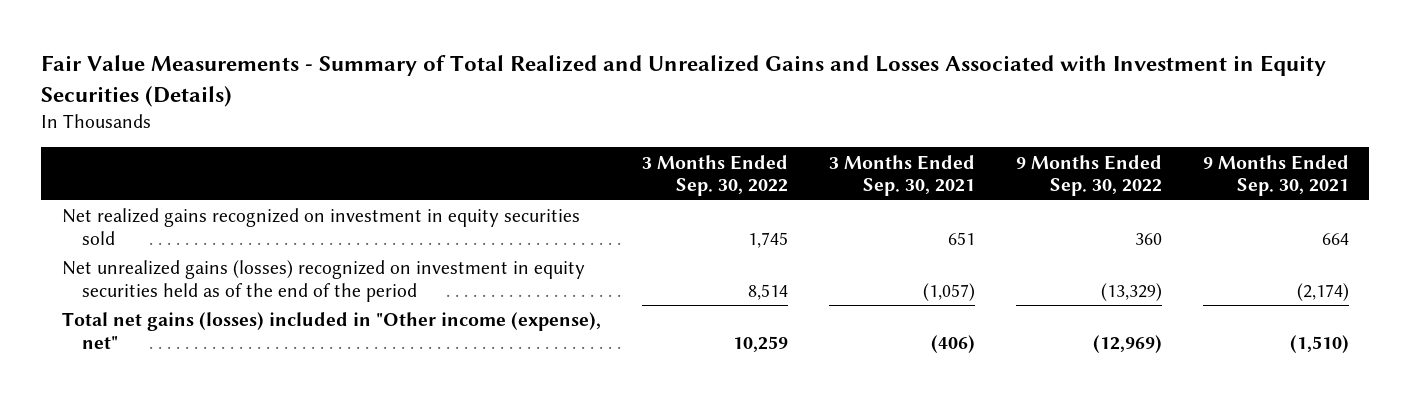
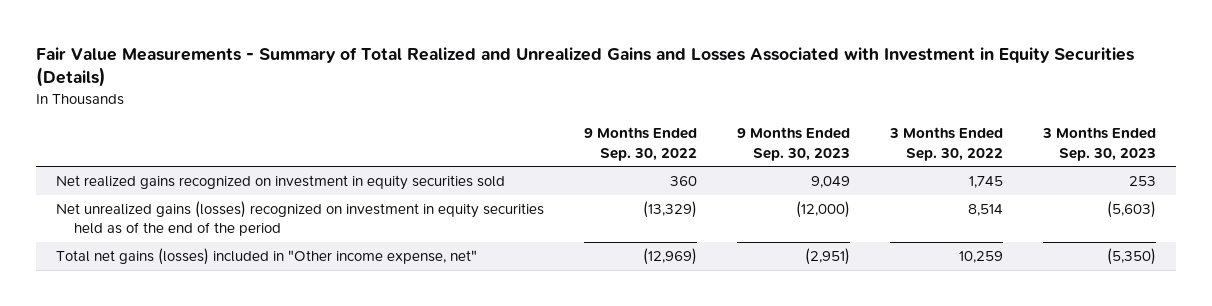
[828,154,975,196] 3 Months Ended Sep. 30, 2021 -> none
[1202,154,1349,196] 9 Months Ended Sep. 30, 2021 -> none
none -> [737,127,851,161] 9 Months Ended Sep. 30, 2023
none -> [1042,127,1157,161] 3 Months Ended Sep. 30, 2023
[61,312,601,349] Total net gains (losses) included in "Other income (expense), net" -> [56,248,478,266] Total net gains (losses) included in "Other income expense, net"

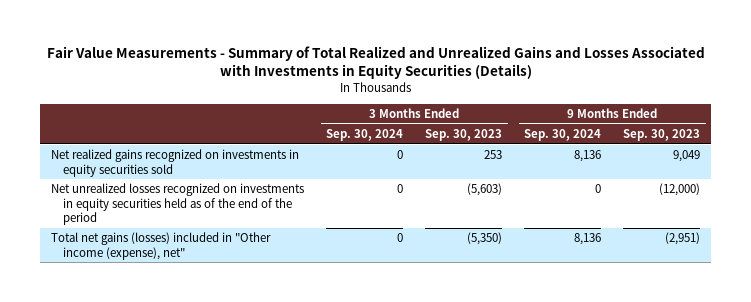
[36,46,1135,88] Fair Value Measurements - Summary of Total Realized and Unrealized Gains and Losses Associated with Investment in Equity Securities (Details) -> [46,46,705,80] Fair Value Measurements - Summary of Total Realized and Unrealized Gains and Losses Associated with Investments in Equity Securities (Details)
[584,127,698,161] 9 Months Ended Sep. 30, 2022 -> none
[889,127,1004,161] 3 Months Ended Sep. 30, 2022 -> none
none -> [326,128,404,141] Sep. 30, 2024
none -> [524,128,602,141] Sep. 30, 2024
[56,175,506,191] Net realized gains recognized on investment in equity securities sold -> [51,149,300,177] Net realized gains recognized on investments in equity securities sold
[56,201,545,237] Net unrealized gains (losses) recognized on investment in equity securities held as of the end of the period -> [51,183,305,225] Net unrealized losses recognized on investments in equity securities held as of the end of the period
[56,248,478,266] Total net gains (losses) included in "Other income expense, net" -> [51,232,272,260] Total net gains (losses) included in "Other income (expense), net"

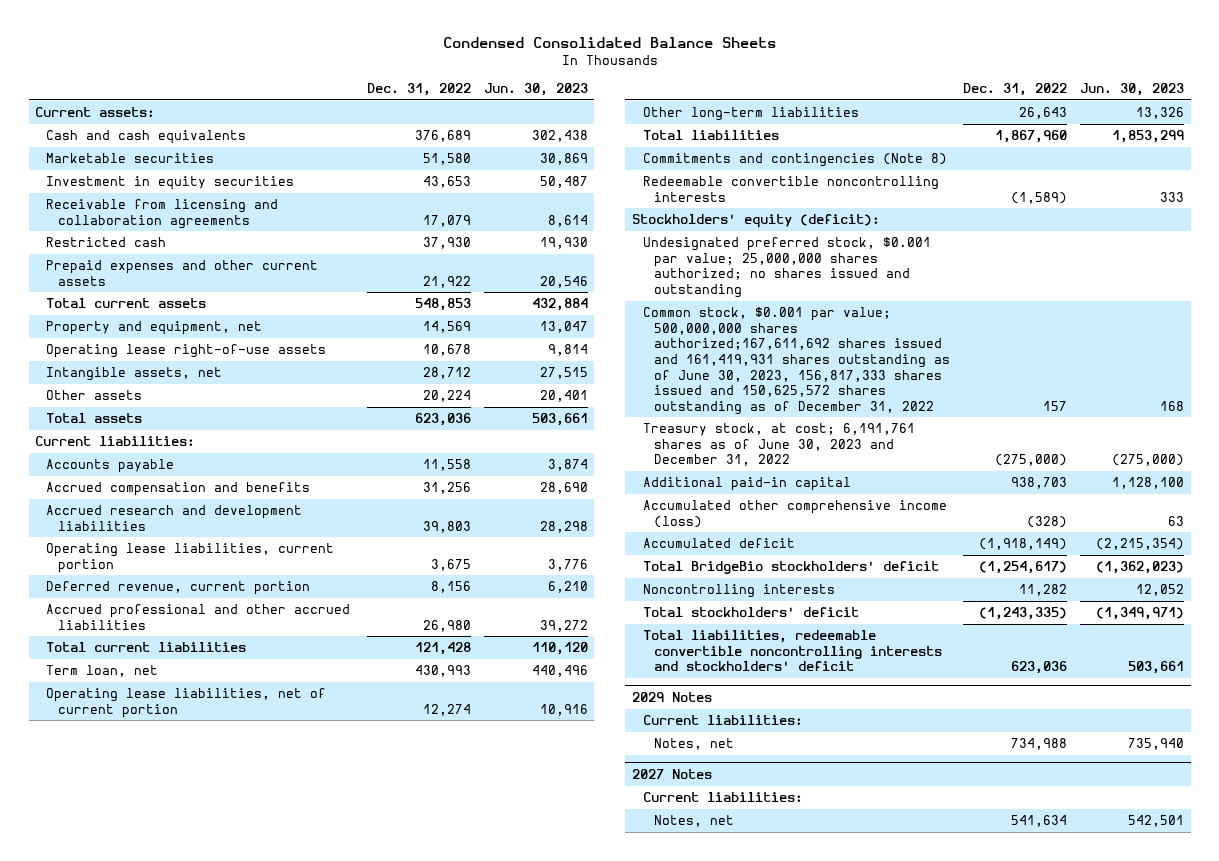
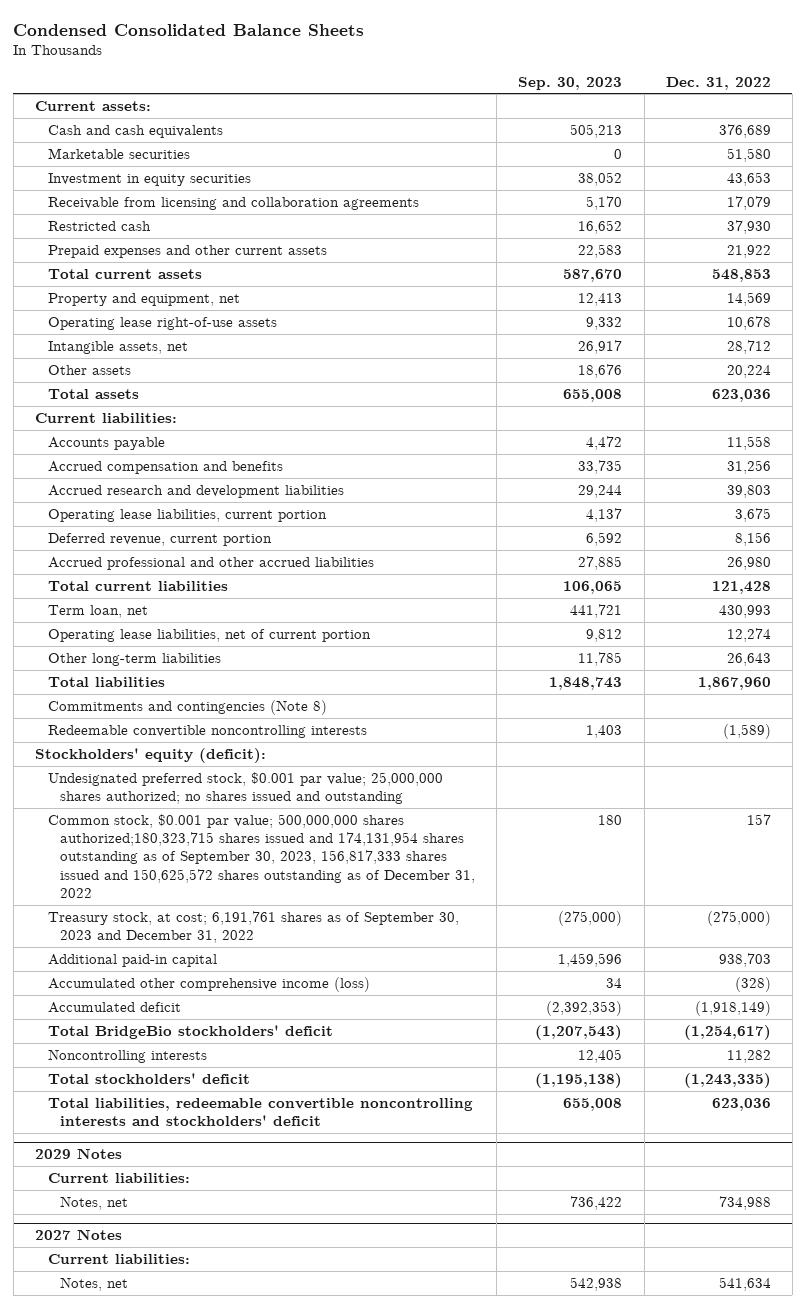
[483,82,588,96] Jun. 30, 2023 -> none
none -> [518,76,623,90] Sep. 30, 2023
[642,307,950,415] Common stock, $0.001 par value; 500,000,000 shares authorized;167,611,692 shares issued and 161,419,931 shares outstanding as of June 30, 2023, 156,817,333 shares issued and 150,625,572 shares outstanding as of December 31, 2022 -> [47,813,476,899] Common stock, $0.001 par value; 500,000,000 shares authorized;180,323,715 shares issued and 174,131,954 shares outstanding as of September 30, 2023, 156,817,333 shares issued and 150,625,572 shares outstanding as of December 31, 2022
[642,423,915,467] Treasury stock, at cost; 6,191,761 shares as of June 30, 2023 and December 31, 2022 -> [47,910,459,944] Treasury stock, at cost; 6,191,761 shares as of September 30, 2023 and December 31, 2022

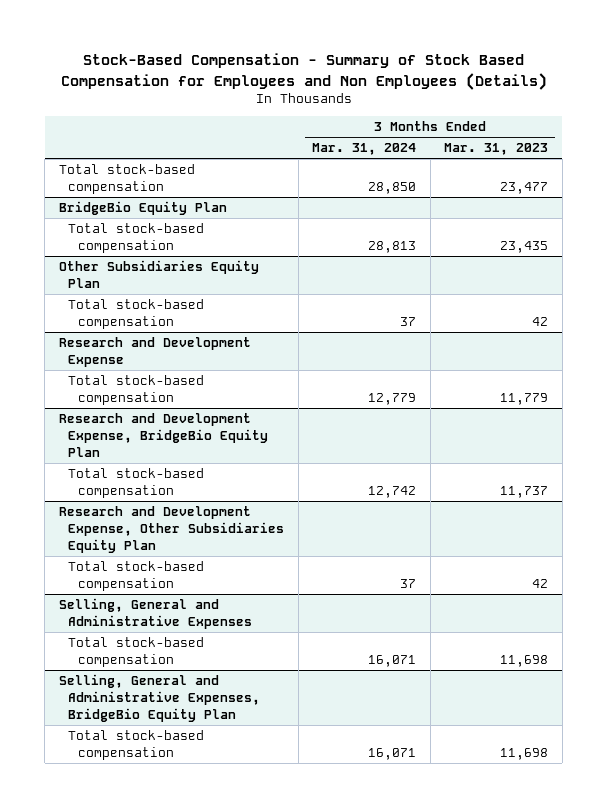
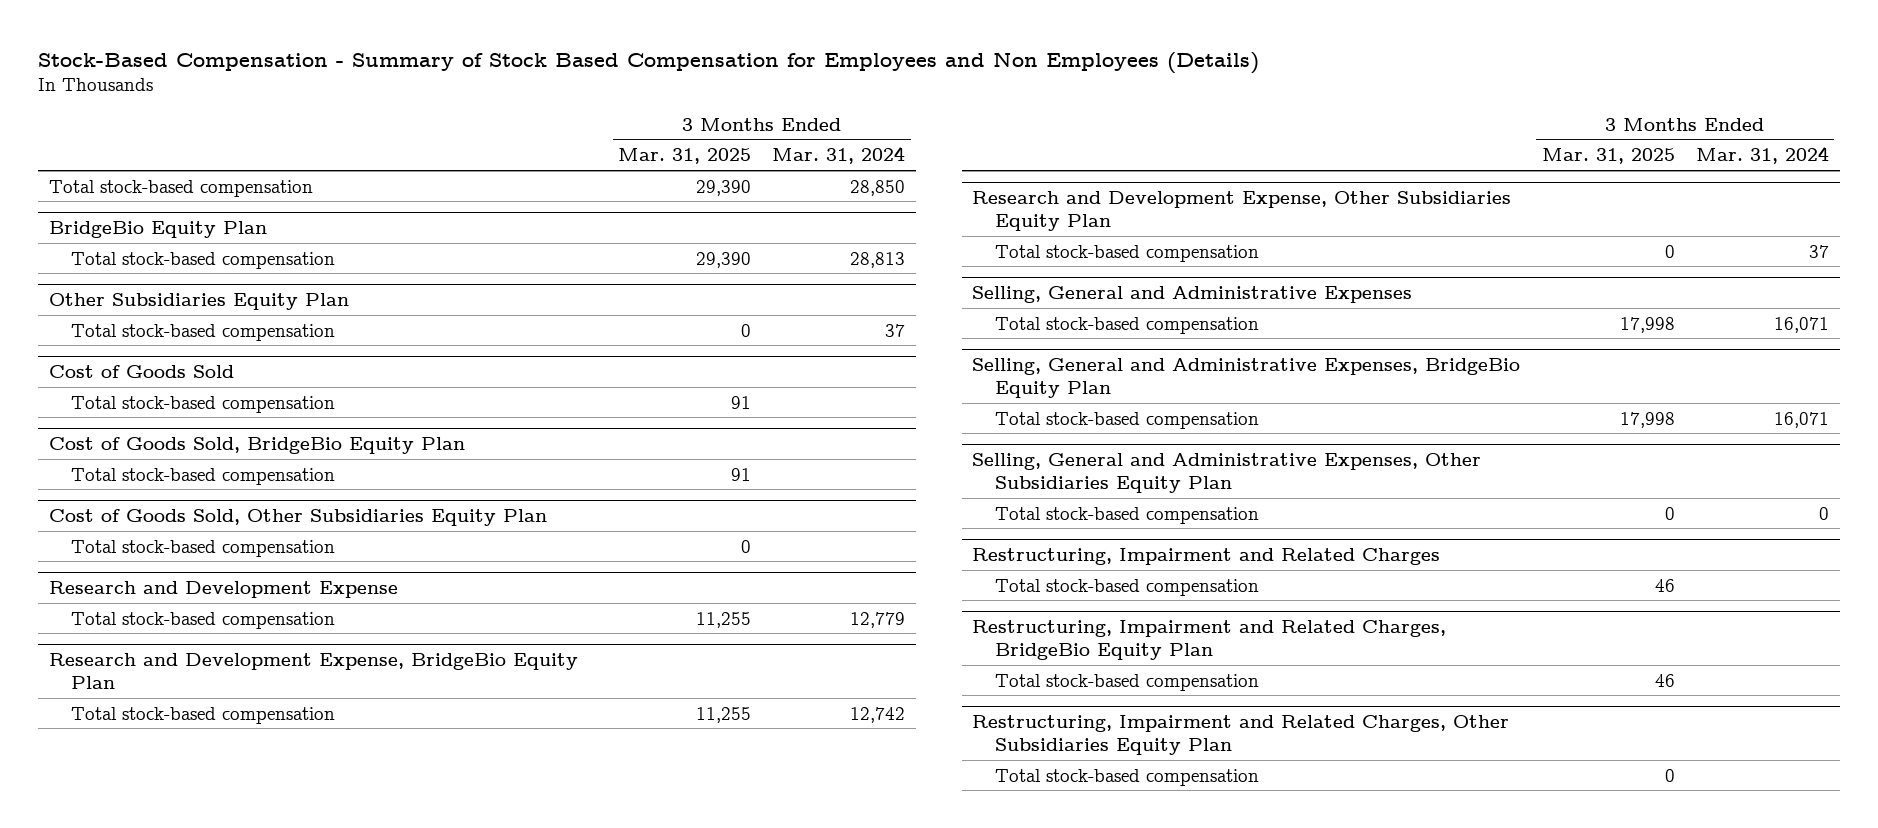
[444,143,549,156] Mar. 31, 2023 -> none
none -> [617,148,751,165] Mar. 31, 2025
none -> [48,364,234,378] Cost of Goods Sold
none -> [71,395,336,413] Total stock-based compensation
none -> [48,436,465,454] Cost of Goods Sold, BridgeBio Equity Plan
none -> [71,467,336,485] Total stock-based compensation
none -> [48,508,547,526] Cost of Goods Sold, Other Subsidiaries Equity Plan
none -> [71,539,336,557] Total stock-based compensation
none -> [972,452,1482,493] Selling, General and Administrative Expenses, Other Subsidiaries Equity Plan
none -> [995,506,1260,524] Total stock-based compensation
none -> [972,547,1441,565] Restructuring, Impairment and Related Charges
none -> [995,578,1260,596] Total stock-based compensation
none -> [972,619,1447,660] Restructuring, Impairment and Related Charges, BridgeBio Equity Plan
none -> [995,673,1260,691] Total stock-based compensation
none -> [972,714,1510,755] Restructuring, Impairment and Related Charges, Other Subsidiaries Equity Plan
none -> [995,768,1260,786] Total stock-based compensation

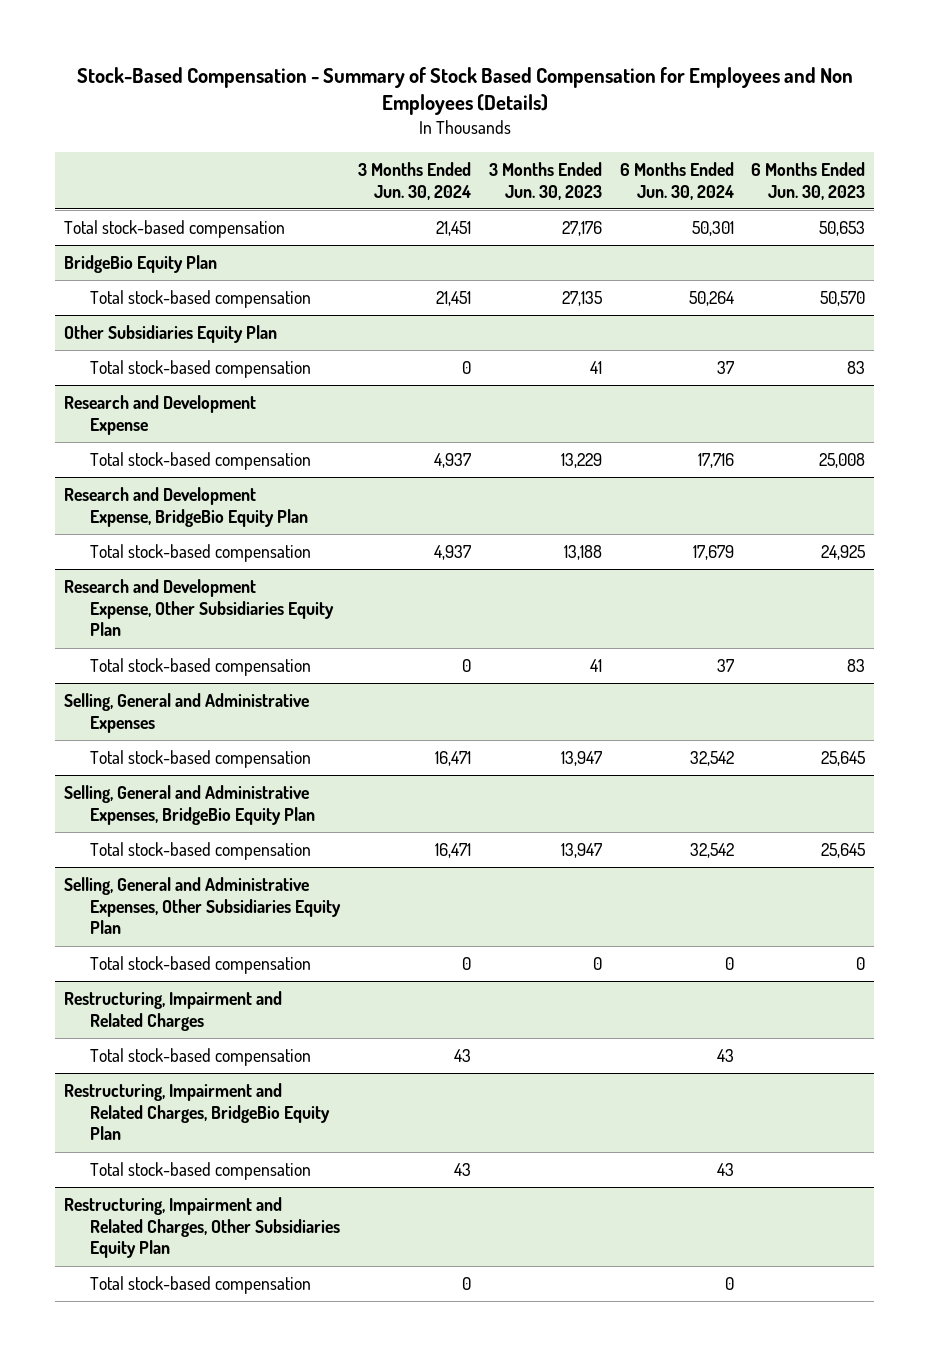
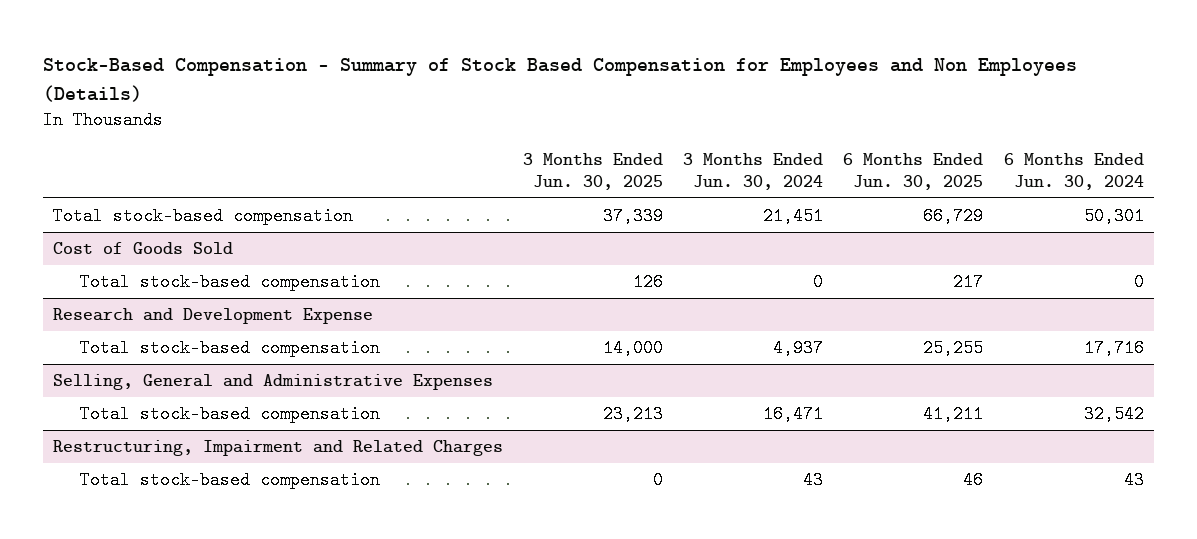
[488,162,602,200] 3 Months Ended Jun. 30, 2023 -> none
[751,162,866,200] 6 Months Ended Jun. 30, 2023 -> none
none -> [523,152,664,190] 3 Months Ended Jun. 30, 2025
none -> [843,152,984,190] 6 Months Ended Jun. 30, 2025
[64,255,218,274] BridgeBio Equity Plan -> none
[64,325,278,344] Other Subsidiaries Equity Plan -> none
[89,360,311,379] Total stock-based compensation -> none
none -> [53,241,234,254] Cost of Goods Sold
[435,291,471,307] 21,451 -> [813,272,824,291] 0
[688,291,734,307] 50,264 -> [1133,272,1144,291] 0
[64,487,308,527] Research and Development Expense, BridgeBio Equity Plan -> none
[89,544,311,563] Total stock-based compensation -> none
[64,579,334,637] Research and Development Expense, Other Subsidiaries Equity Plan -> none
[89,658,311,677] Total stock-based compensation -> none
[64,785,315,825] Selling, General and Administrative Expenses, BridgeBio Equity Plan -> none
[89,842,311,861] Total stock-based compensation -> none
[64,877,341,935] Selling, General and Administrative Expenses, Other Subsidiaries Equity Plan -> none
[89,956,311,975] Total stock-based compensation -> none
[64,1083,330,1141] Restructuring, Impairment and Related Charges, BridgeBio Equity Plan -> none
[89,1162,311,1181] Total stock-based compensation -> none
[64,1197,340,1259] Restructuring, Impairment and Related Charges, Other Subsidiaries Equity Plan -> none
[89,1276,311,1295] Total stock-based compensation -> none

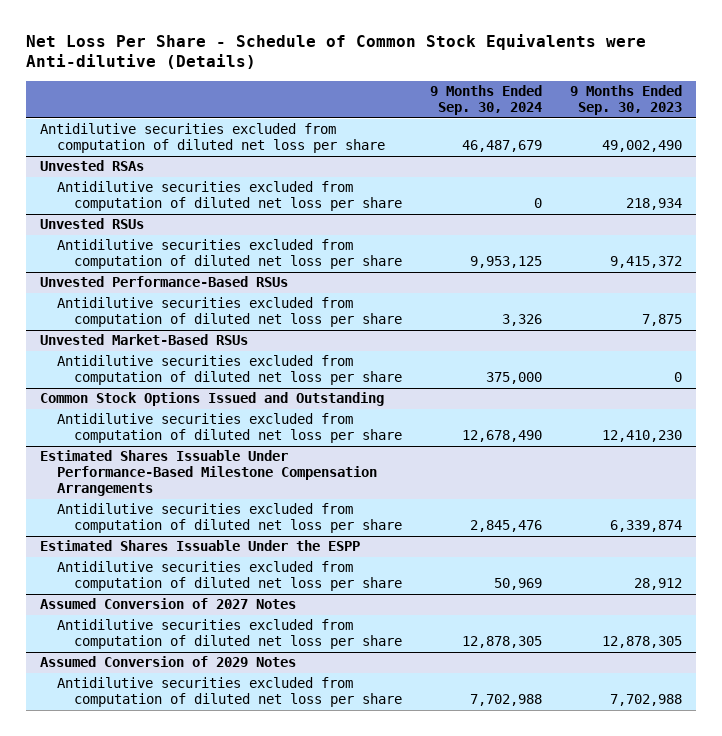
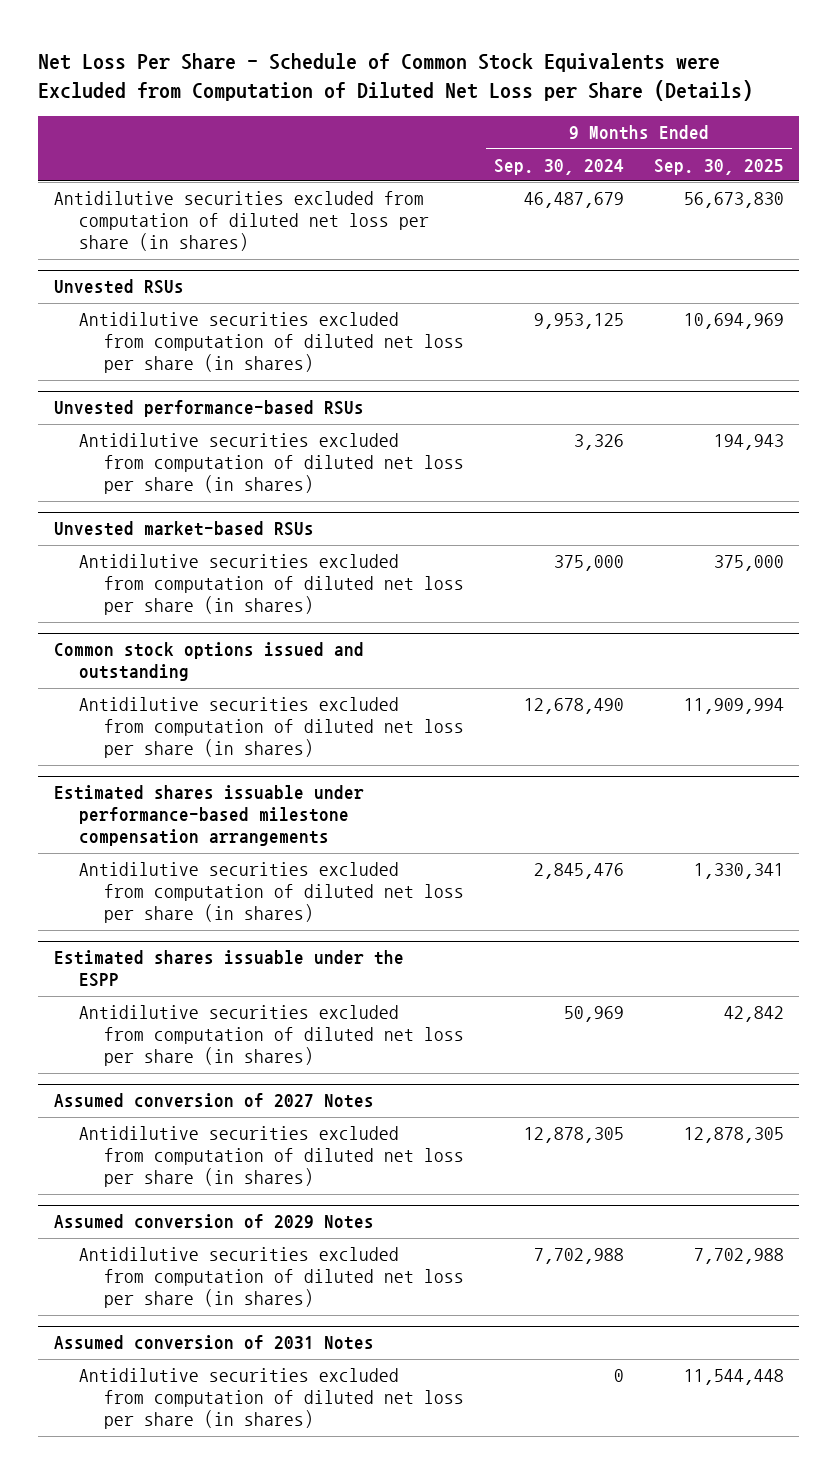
[26,33,647,70] Net Loss Per Share - Schedule of Common Stock Equivalents were Anti-dilutive (Details) -> [38,52,754,101] Net Loss Per Share - Schedule of Common Stock Equivalents were Excluded from Computation of Diluted Net Loss per Share (Details)
[570,85,683,116] 9 Months Ended Sep. 30, 2023 -> none
none -> [654,158,785,175] Sep. 30, 2025
[40,160,145,172] Unvested RSAs -> none
[57,181,402,212] Antidilutive securities excluded from computation of diluted net loss per share -> none
[40,123,386,154] Antidilutive securities excluded from computation of diluted net loss per share -> [53,191,429,252] Antidilutive securities excluded from computation of diluted net loss per share (in shares)
[57,239,402,270] Antidilutive securities excluded from computation of diluted net loss per share -> [78,312,464,374] Antidilutive securities excluded from computation of diluted net loss per share (in shares)
[40,276,289,288] Unvested Performance-Based RSUs -> [53,400,364,418] Unvested performance-based RSUs
[57,297,402,328] Antidilutive securities excluded from computation of diluted net loss per share -> [78,433,464,495] Antidilutive securities excluded from computation of diluted net loss per share (in shares)
[40,334,249,346] Unvested Market-Based RSUs -> [53,521,314,537] Unvested market-based RSUs
[57,355,402,386] Antidilutive securities excluded from computation of diluted net loss per share -> [78,554,464,616] Antidilutive securities excluded from computation of diluted net loss per share (in shares)
[40,392,385,407] Common Stock Options Issued and Outstanding -> [53,642,364,682] Common stock options issued and outstanding
[57,413,402,444] Antidilutive securities excluded from computation of diluted net loss per share -> [78,697,464,759] Antidilutive securities excluded from computation of diluted net loss per share (in shares)
[40,450,378,497] Estimated Shares Issuable Under Performance-Based Milestone Compensation Arrangements -> [53,785,364,847] Estimated shares issuable under performance-based milestone compensation arrangements
[57,503,402,534] Antidilutive securities excluded from computation of diluted net loss per share -> [78,862,464,924] Antidilutive securities excluded from computation of diluted net loss per share (in shares)
[40,540,361,552] Estimated Shares Issuable Under the ESPP -> [53,950,404,988] Estimated shares issuable under the ESPP
[57,561,402,592] Antidilutive securities excluded from computation of diluted net loss per share -> [78,1005,464,1067] Antidilutive securities excluded from computation of diluted net loss per share (in shares)
[40,598,297,610] Assumed Conversion of 2027 Notes -> [53,1093,374,1109] Assumed conversion of 2027 Notes
[57,619,402,650] Antidilutive securities excluded from computation of diluted net loss per share -> [78,1126,464,1188] Antidilutive securities excluded from computation of diluted net loss per share (in shares)
[40,656,297,668] Assumed Conversion of 2029 Notes -> [53,1214,374,1230] Assumed conversion of 2029 Notes
[57,677,402,708] Antidilutive securities excluded from computation of diluted net loss per share -> [78,1247,464,1309] Antidilutive securities excluded from computation of diluted net loss per share (in shares)
none -> [53,1335,374,1351] Assumed conversion of 2031 Notes
none -> [78,1368,464,1430] Antidilutive securities excluded from computation of diluted net loss per share (in shares)

